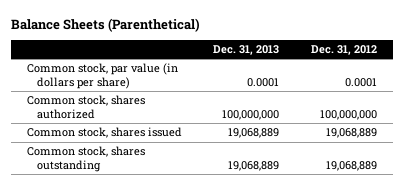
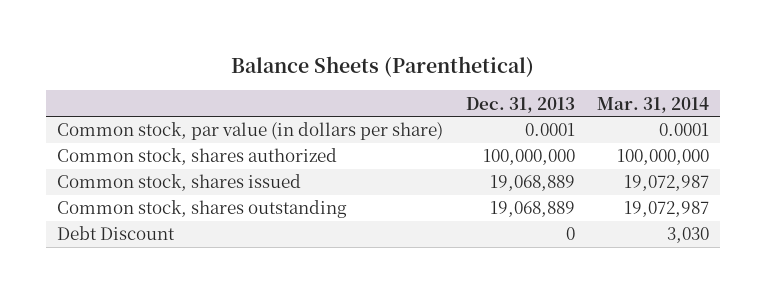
[311,45,378,56] Dec. 31, 2012 -> none
none -> [596,96,709,113] Mar. 31, 2014
none -> [57,226,176,241] Debt Discount

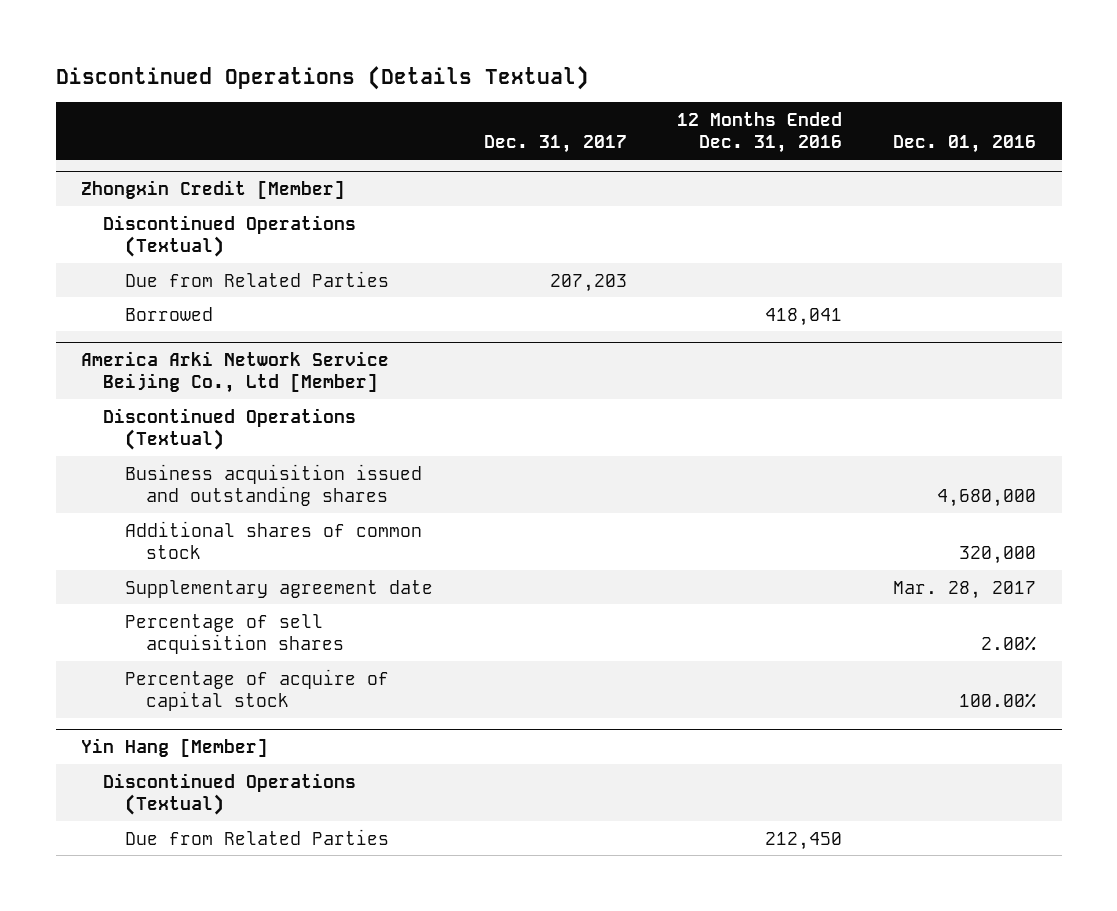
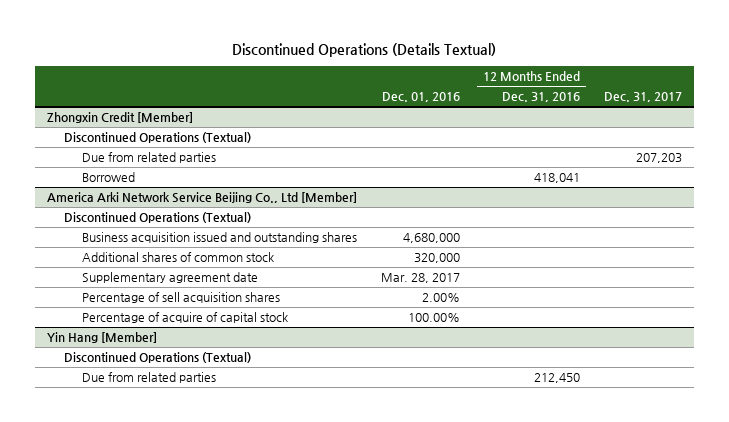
[124,270,389,287] Due from Related Parties -> [81,152,216,164] Due from related parties
[124,828,389,845] Due from Related Parties -> [81,372,216,384] Due from related parties

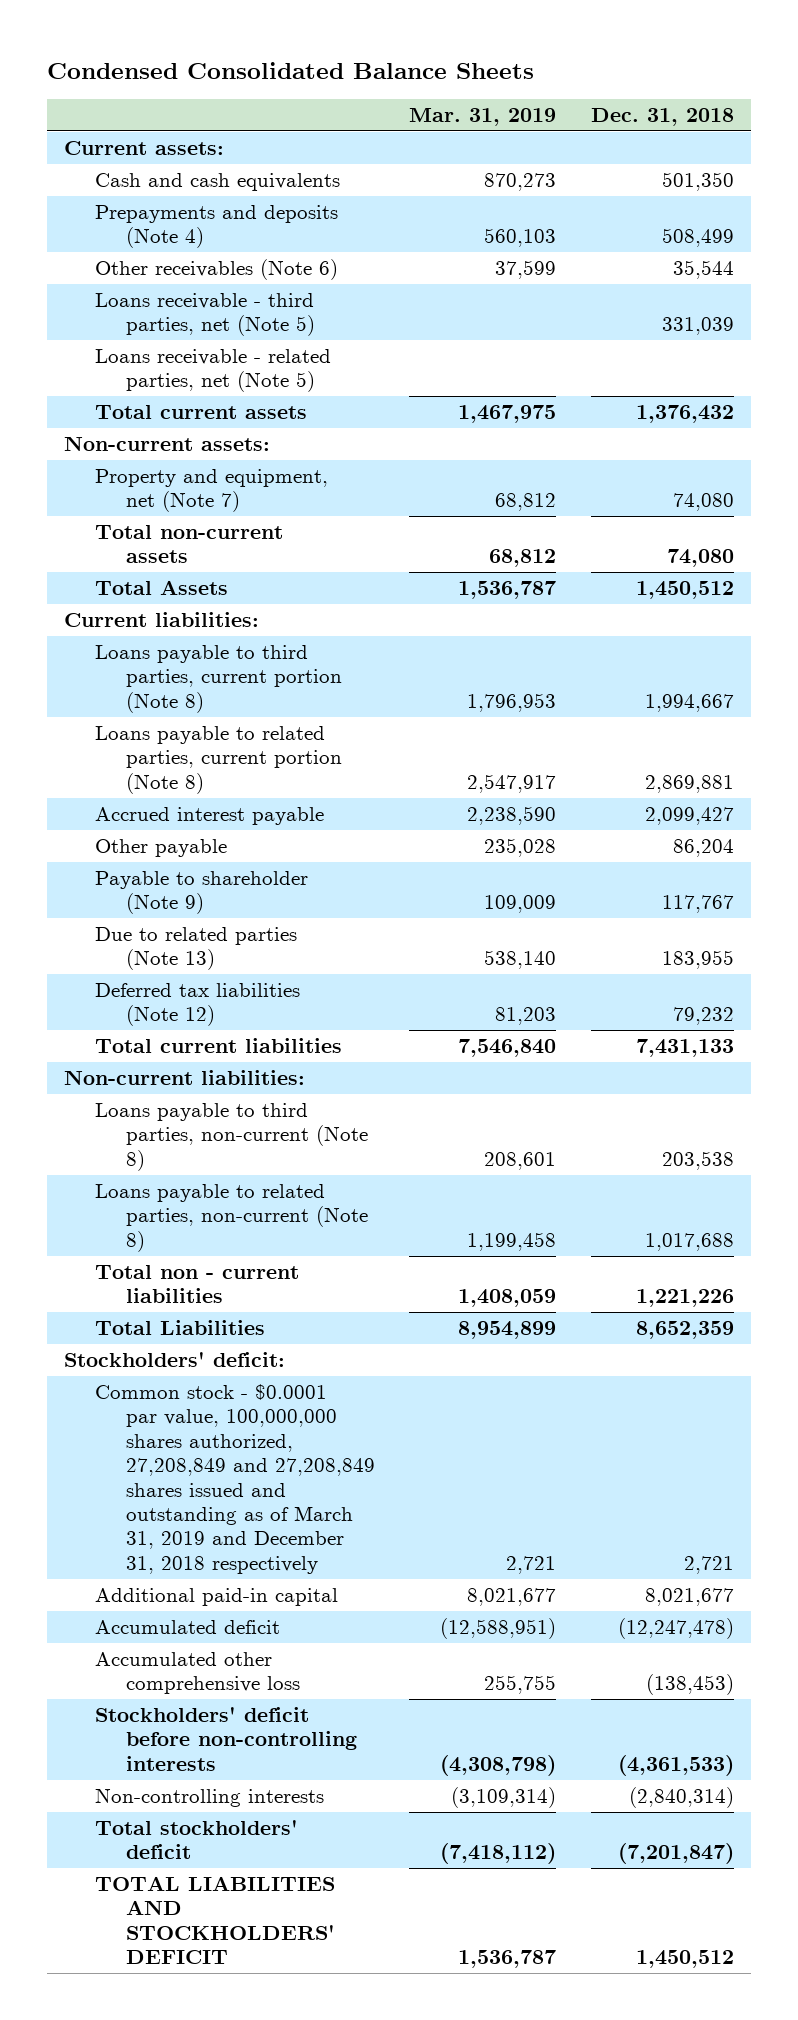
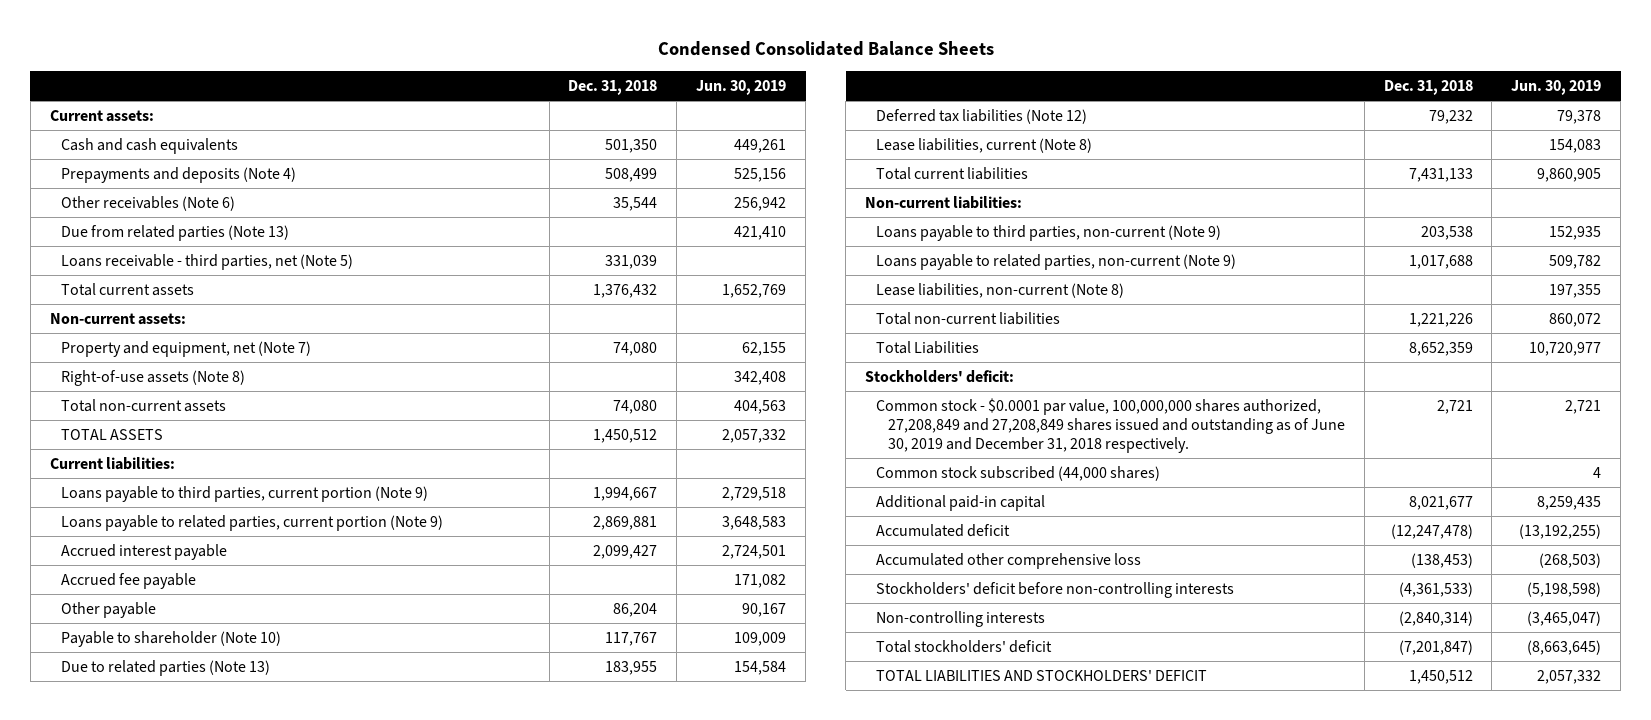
[409,107,557,126] Mar. 31, 2019 -> none
none -> [696,79,787,95] Jun. 30, 2019
none -> [61,224,290,241] Due from related parties (Note 13)
[95,349,332,393] Loans receivable - related parties, net (Note 5) -> none
none -> [61,369,246,386] Right-of-use assets (Note 8)
[95,580,229,596] Total Assets -> [61,428,164,440] TOTAL ASSETS
[95,645,343,713] Loans payable to third parties, current portion (Note 8) -> [61,485,429,502] Loans payable to third parties, current portion (Note 9)
[95,726,343,794] Loans payable to related parties, current portion (Note 8) -> [61,514,444,531] Loans payable to related parties, current portion (Note 9)
none -> [61,572,197,589] Accrued fee payable
[95,871,309,915] Payable to shareholder (Note 9) -> [61,630,282,647] Payable to shareholder (Note 10)
none -> [876,137,1093,153] Lease liabilities, current (Note 8)
[95,1103,369,1171] Loans payable to third parties, non-current (Note 8) -> [876,224,1222,241] Loans payable to third parties, non-current (Note 9)
[95,1184,369,1252] Loans payable to related parties, non-current (Note 8) -> [876,253,1237,270] Loans payable to related parties, non-current (Note 9)
none -> [876,282,1125,298] Lease liabilities, non-current (Note 8)
[95,1265,300,1304] Total non - current liabilities -> [876,311,1061,325] Total non-current liabilities
[95,1384,376,1574] Common stock - $0.0001 par value, 100,000,000 shares authorized, 27,208,849 and 27,208,849 shares issued and outstanding as of March 31, 2019 and December 31, 2018 respectively -> [876,397,1345,453] Common stock - $0.0001 par value, 100,000,000 shares authorized, 27,208,849 and 27,208,849 shares issued and outstanding as of June 30, 2019 and December 31, 2018 respectively.
none -> [876,465,1161,481] Common stock subscribed (44,000 shares)

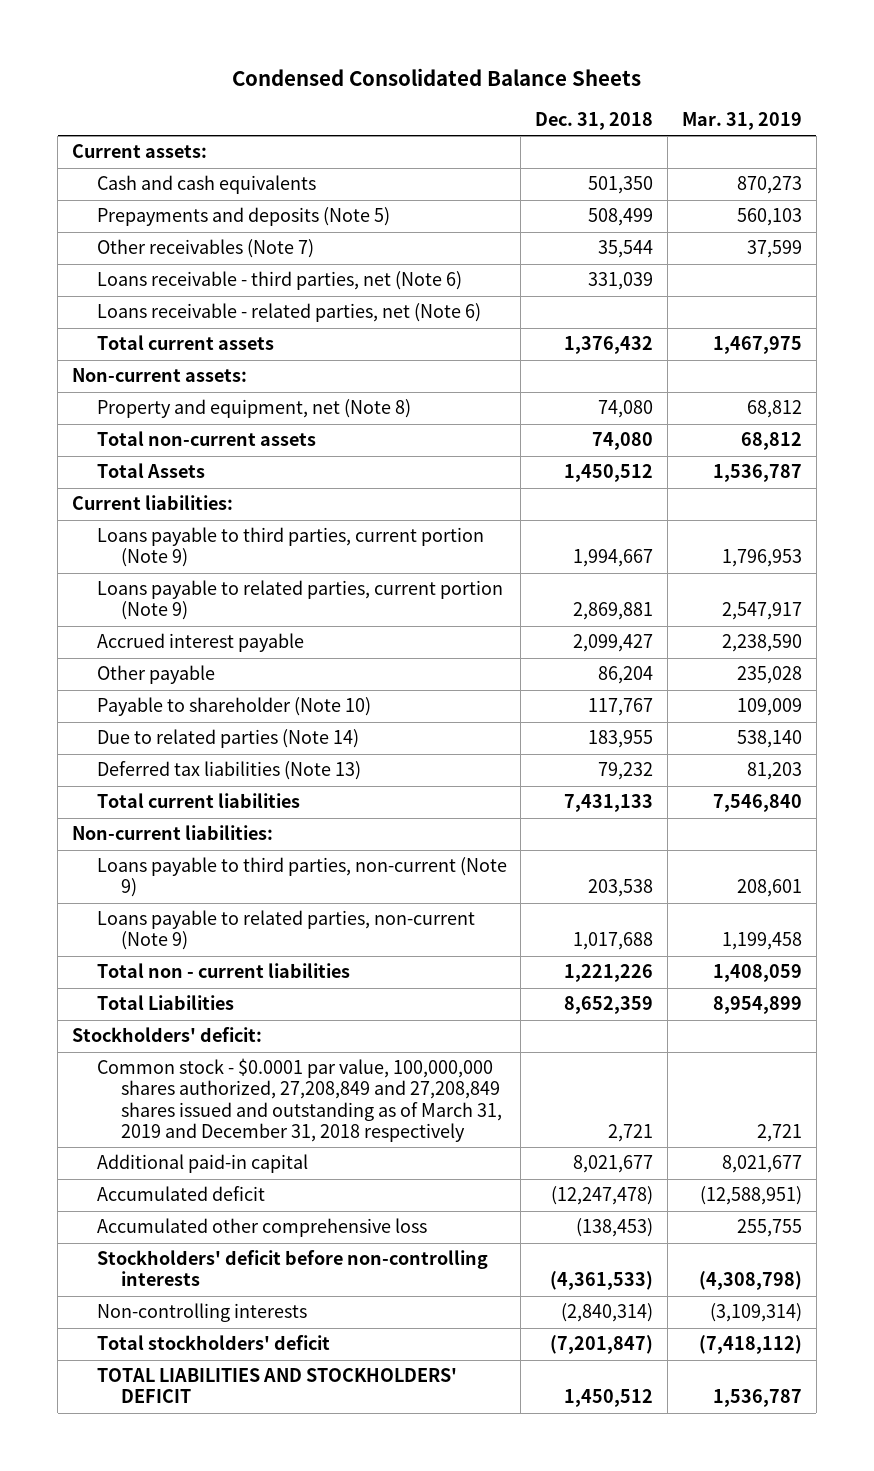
[696,79,787,95] Jun. 30, 2019 -> none
none -> [681,112,802,131] Mar. 31, 2019
[61,224,290,241] Due from related parties (Note 13) -> none
[61,166,297,183] Prepayments and deposits (Note 4) -> [96,207,390,227] Prepayments and deposits (Note 5)
[61,195,236,211] Other receivables (Note 6) -> [96,239,314,259] Other receivables (Note 7)
[61,253,354,270] Loans receivable - third parties, net (Note 5) -> [96,271,462,291] Loans receivable - third parties, net (Note 6)
none -> [96,303,481,323] Loans receivable - related parties, net (Note 6)
[61,369,246,386] Right-of-use assets (Note 8) -> none
[61,340,312,357] Property and equipment, net (Note 7) -> [96,399,411,419] Property and equipment, net (Note 8)
[61,428,164,440] TOTAL ASSETS -> [96,463,205,479] Total Assets
[61,572,197,589] Accrued fee payable -> none
[876,137,1093,153] Lease liabilities, current (Note 8) -> none
[61,659,271,676] Due to related parties (Note 13) -> [96,729,359,749] Due to related parties (Note 14)
[876,108,1088,124] Deferred tax liabilities (Note 12) -> [96,761,361,781] Deferred tax liabilities (Note 13)
[876,282,1125,298] Lease liabilities, non-current (Note 8) -> none
[876,311,1061,325] Total non-current liabilities -> [96,963,350,979] Total non - current liabilities
[876,465,1161,481] Common stock subscribed (44,000 shares) -> none
[876,397,1345,453] Common stock - $0.0001 par value, 100,000,000 shares authorized, 27,208,849 and 27,208,849 shares issued and outstanding as of June 30, 2019 and December 31, 2018 respectively. -> [96,1058,503,1142] Common stock - $0.0001 par value, 100,000,000 shares authorized, 27,208,849 and 27,208,849 shares issued and outstanding as of March 31, 2019 and December 31, 2018 respectively

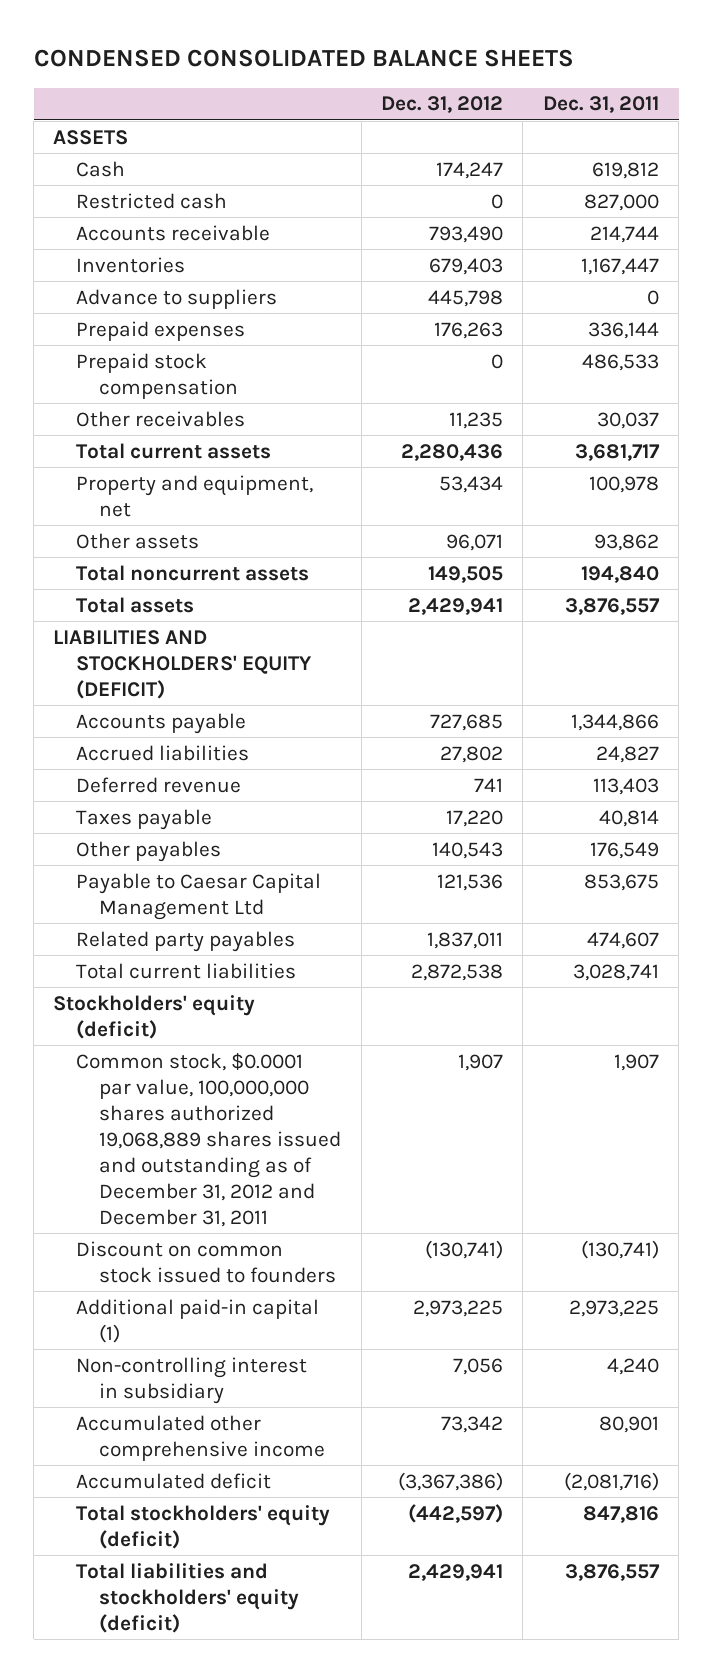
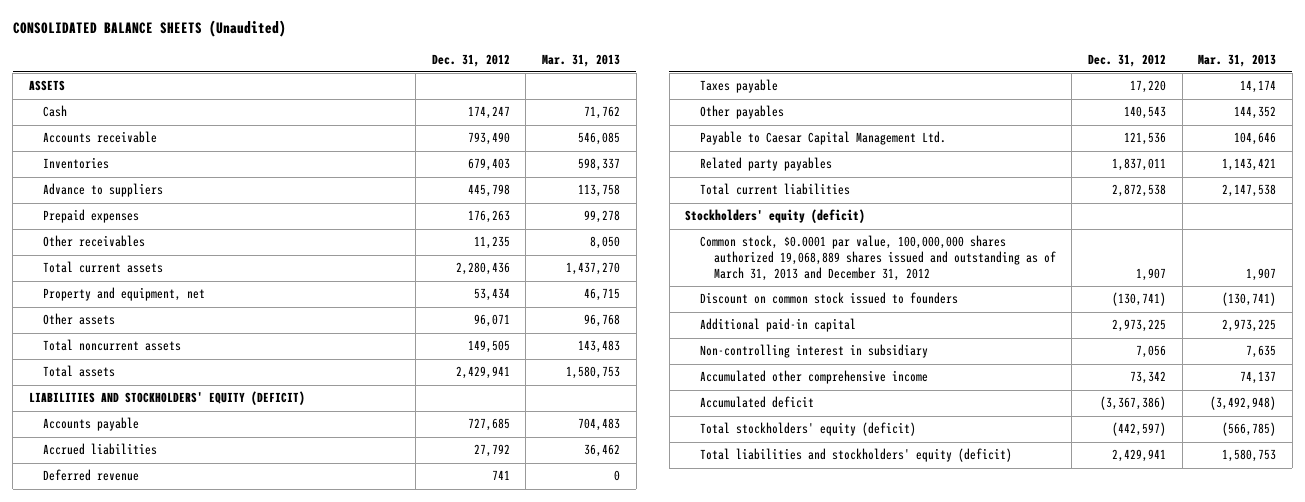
[33,49,574,68] CONDENSED CONSOLIDATED BALANCE SHEETS -> [12,20,286,38] CONSOLIDATED BALANCE SHEETS (Unaudited)
[542,96,659,114] Dec. 31, 2011 -> none
none -> [541,53,620,67] Mar. 31, 2013
[76,192,228,209] Restricted cash -> none
[76,352,239,399] Prepaid stock compensation -> none
[440,745,504,763] 27,802 -> [473,444,510,458] 27,792
[76,872,322,920] Payable to Caesar Capital Management Ltd -> [699,131,946,146] Payable to Caesar Capital Management Ltd.
[76,1052,342,1227] Common stock, $0.0001 par value, 100,000,000 shares authorized 19,068,889 shares issued and outstanding as of December 31, 2012 and December 31, 2011 -> [699,235,1056,281] Common stock, $0.0001 par value, 100,000,000 shares authorized 19,068,889 shares issued and outstanding as of March 31, 2013 and December 31, 2012
[76,1298,320,1343] Additional paid-in capital (1) -> [699,318,856,333] Additional paid-in capital

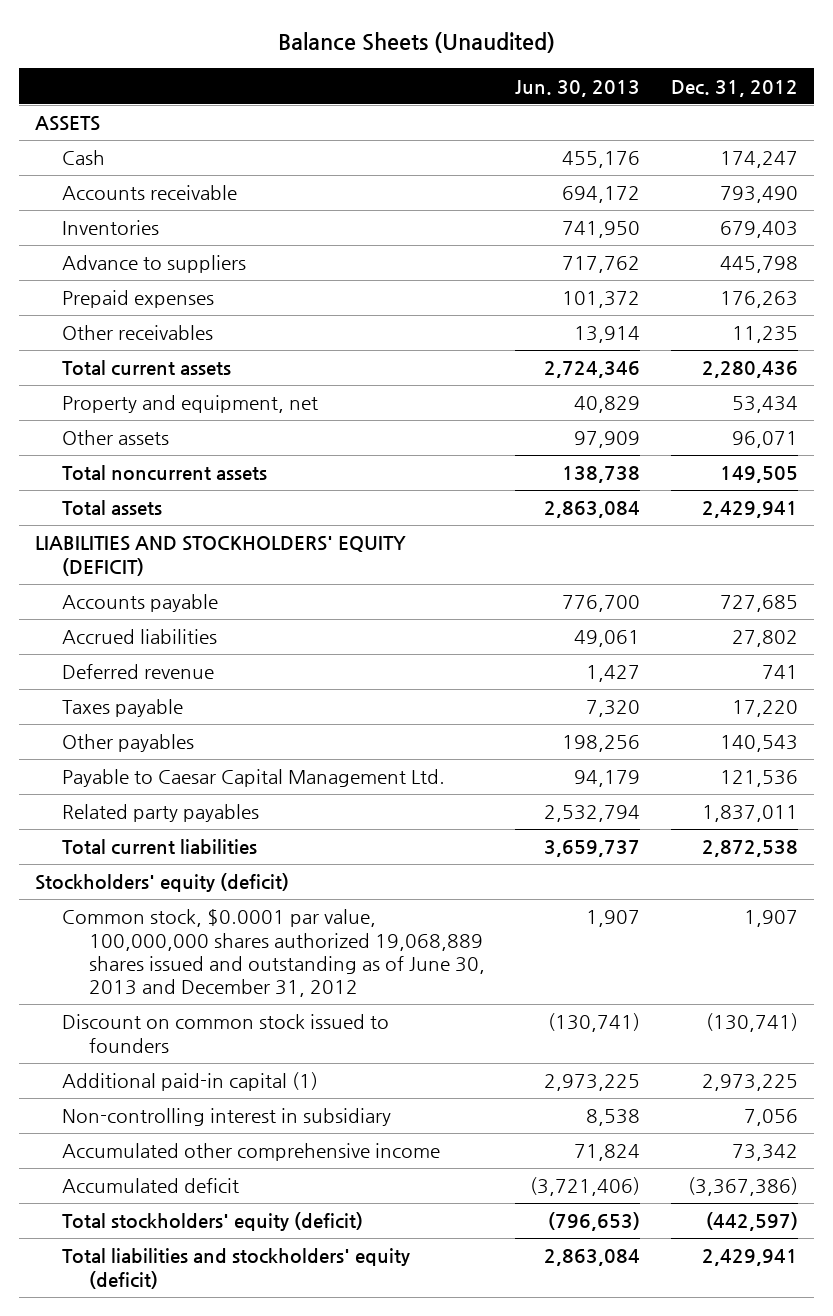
[12,20,286,38] CONSOLIDATED BALANCE SHEETS (Unaudited) -> [277,32,555,54] Balance Sheets (Unaudited)
[541,53,620,67] Mar. 31, 2013 -> none
none -> [515,79,641,97] Jun. 30, 2013
[473,444,510,458] 27,792 -> [732,630,799,648] 27,802
[699,235,1056,281] Common stock, $0.0001 par value, 100,000,000 shares authorized 19,068,889 shares issued and outstanding as of March 31, 2013 and December 31, 2012 -> [61,909,485,998] Common stock, $0.0001 par value, 100,000,000 shares authorized 19,068,889 shares issued and outstanding as of June 30, 2013 and December 31, 2012
[699,318,856,333] Additional paid-in capital -> [61,1072,318,1092] Additional paid-in capital (1)

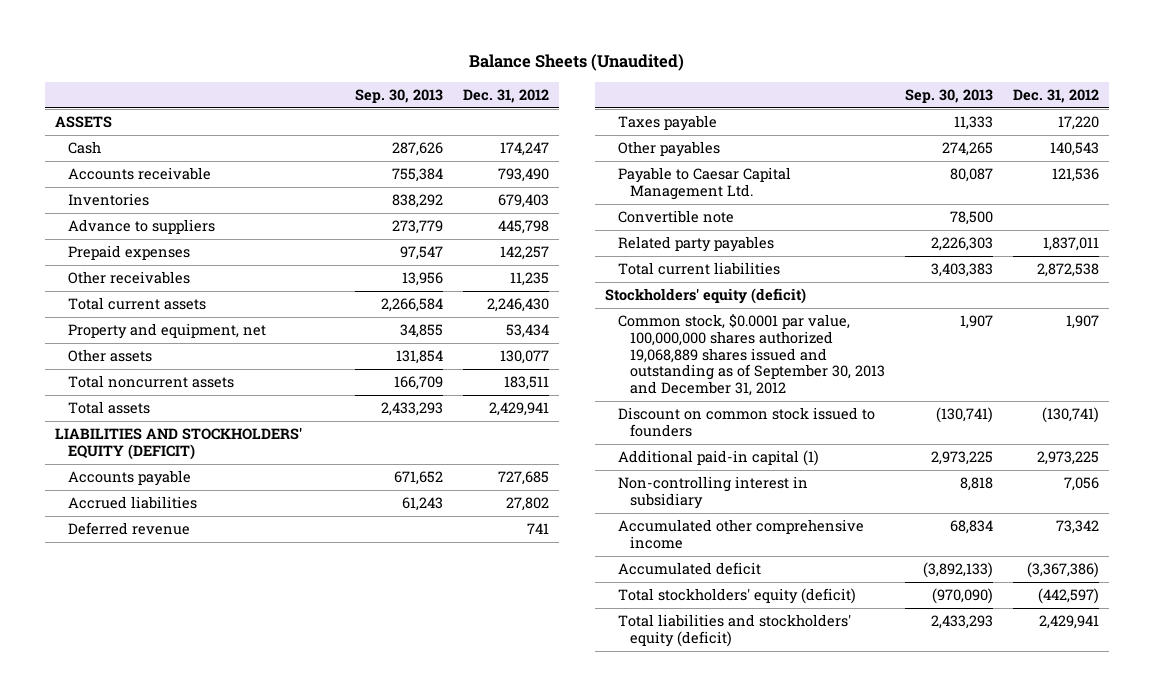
[515,79,641,97] Jun. 30, 2013 -> none
none -> [355,89,444,104] Sep. 30, 2013
[720,291,799,309] 176,263 -> [500,246,550,261] 142,257
[702,361,799,379] 2,280,436 -> [487,298,550,313] 2,246,430
[732,431,799,449] 96,071 -> [500,350,550,365] 130,077
[720,466,799,484] 149,505 -> [504,376,550,391] 183,511
none -> [617,210,734,224] Convertible note
[61,909,485,998] Common stock, $0.0001 par value, 100,000,000 shares authorized 19,068,889 shares issued and outstanding as of June 30, 2013 and December 31, 2012 -> [617,314,886,396] Common stock, $0.0001 par value, 100,000,000 shares authorized 19,068,889 shares issued and outstanding as of September 30, 2013 and December 31, 2012

